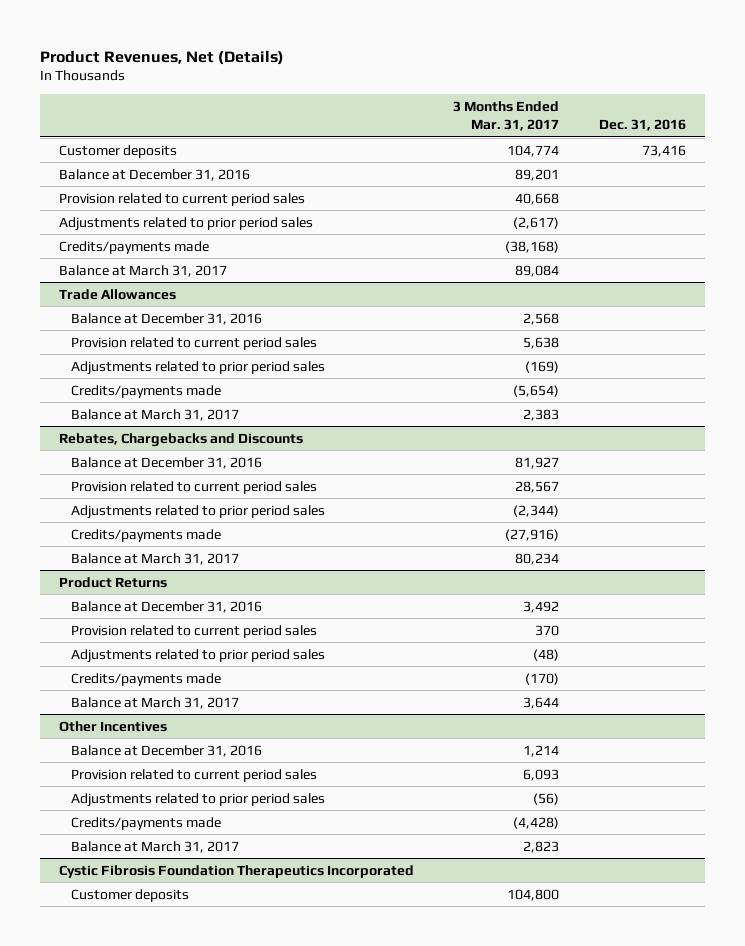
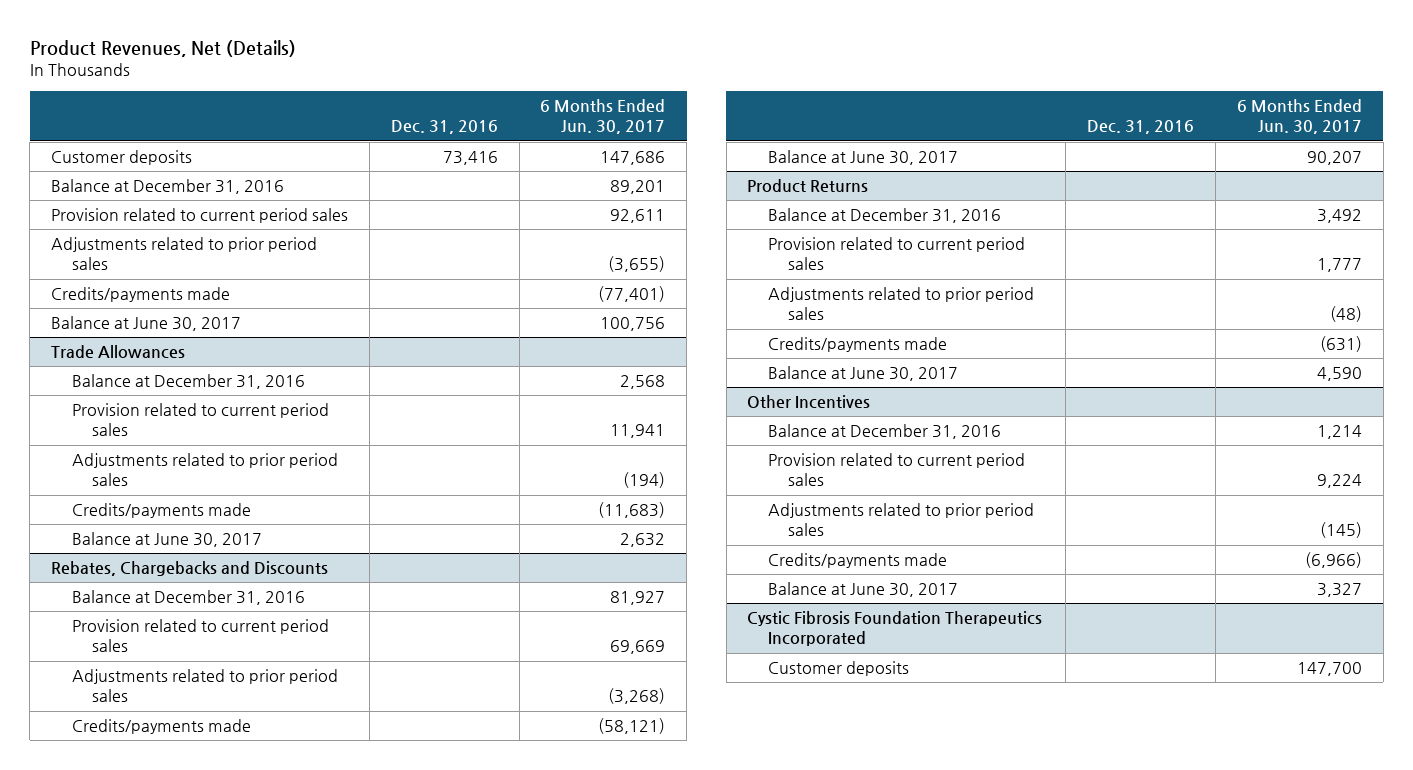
[453,101,560,132] 3 Months Ended Mar. 31, 2017 -> none
none -> [540,99,666,135] 6 Months Ended Jun. 30, 2017
[59,264,228,277] Balance at March 31, 2017 -> [51,316,242,332] Balance at June 30, 2017
[70,408,239,421] Balance at March 31, 2017 -> [71,532,262,548] Balance at June 30, 2017
[70,552,239,565] Balance at March 31, 2017 -> [767,150,958,166] Balance at June 30, 2017
[70,696,239,709] Balance at March 31, 2017 -> [767,366,958,382] Balance at June 30, 2017
[70,840,239,853] Balance at March 31, 2017 -> [767,582,958,598] Balance at June 30, 2017

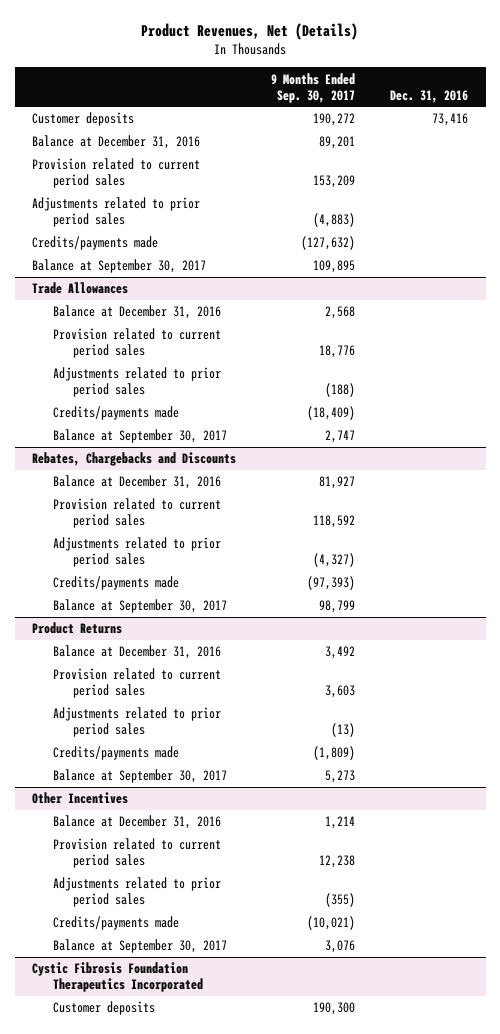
[540,99,666,135] 6 Months Ended Jun. 30, 2017 -> none
none -> [271,72,356,103] 9 Months Ended Sep. 30, 2017
[51,316,242,332] Balance at June 30, 2017 -> [32,259,207,274] Balance at September 30, 2017
[71,532,262,548] Balance at June 30, 2017 -> [52,429,227,444] Balance at September 30, 2017
[767,150,958,166] Balance at June 30, 2017 -> [52,599,227,614] Balance at September 30, 2017
[767,366,958,382] Balance at June 30, 2017 -> [52,769,227,784] Balance at September 30, 2017
[767,582,958,598] Balance at June 30, 2017 -> [52,939,227,954] Balance at September 30, 2017

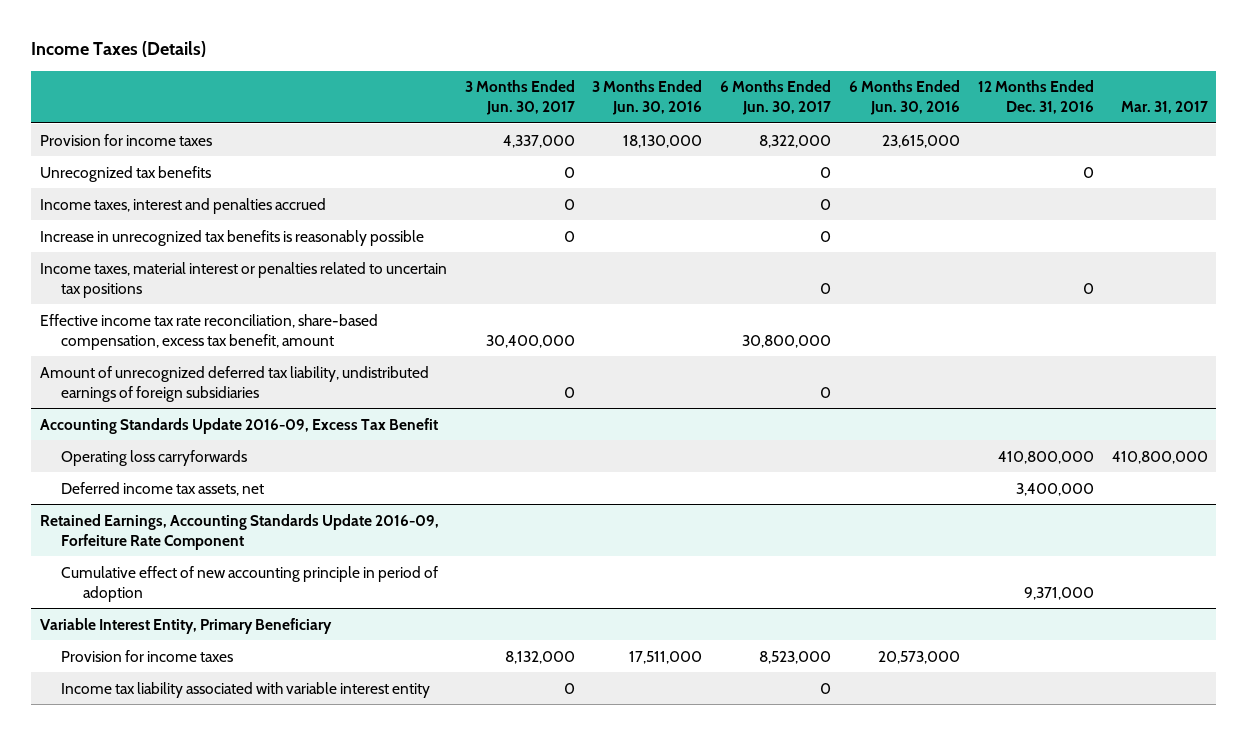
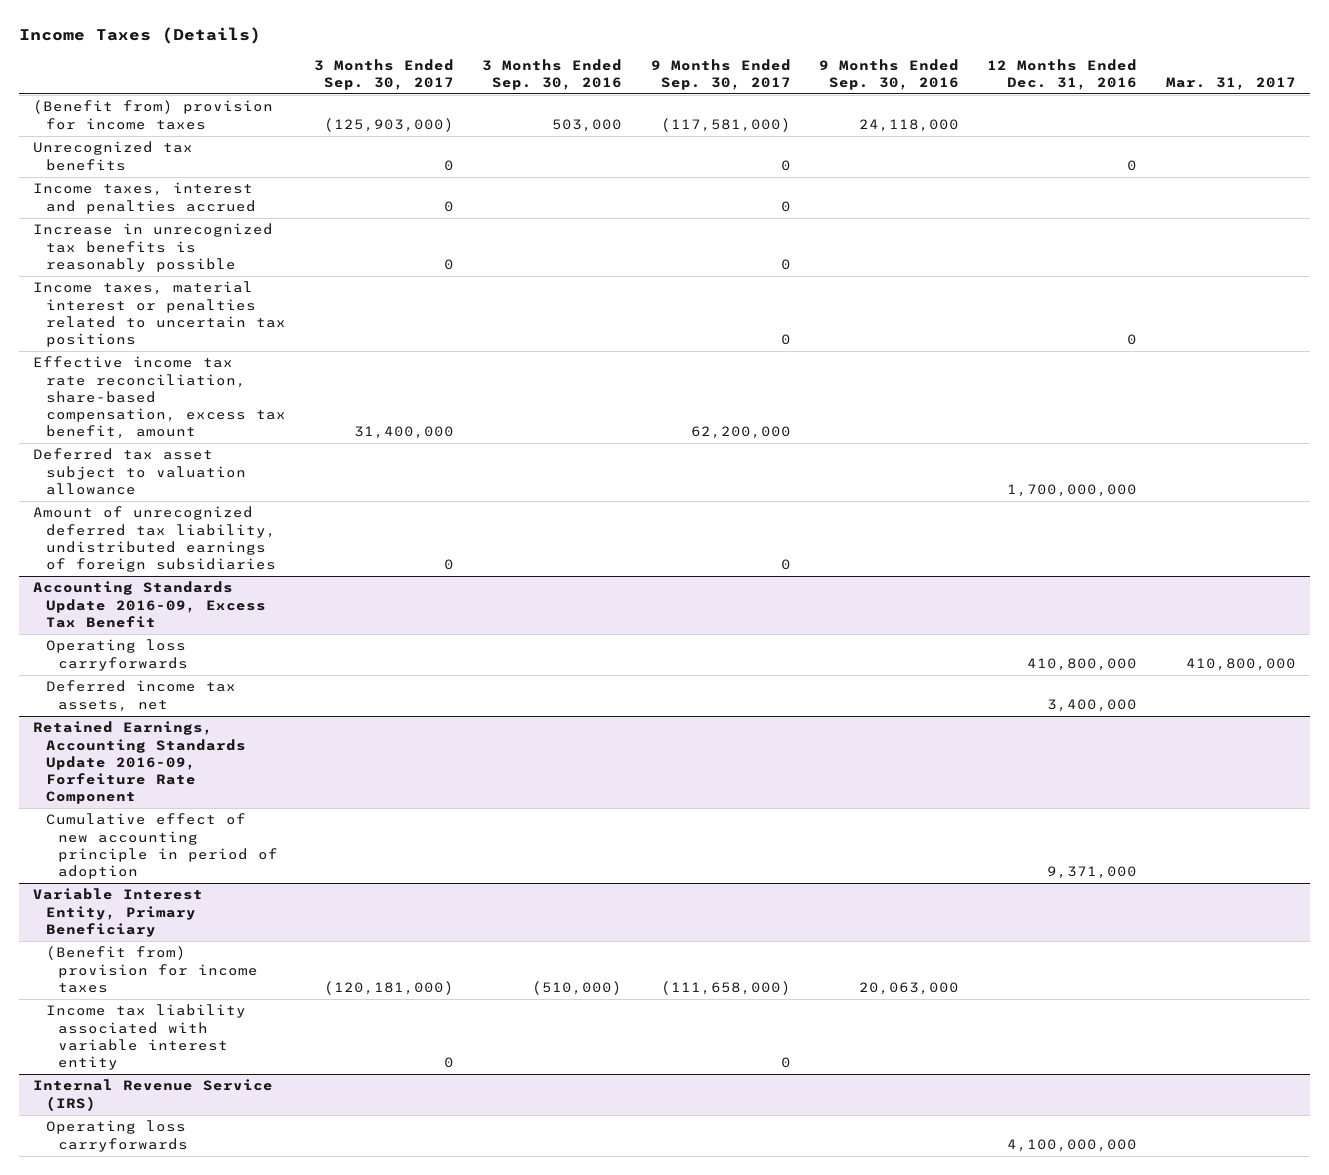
[464,80,575,116] 3 Months Ended Jun. 30, 2017 -> none
[592,80,703,116] 3 Months Ended Jun. 30, 2016 -> none
[720,80,832,116] 6 Months Ended Jun. 30, 2017 -> none
[848,80,960,116] 6 Months Ended Jun. 30, 2016 -> none
none -> [314,58,455,90] 3 Months Ended Sep. 30, 2017
none -> [482,58,623,90] 3 Months Ended Sep. 30, 2016
none -> [650,58,791,90] 9 Months Ended Sep. 30, 2017
none -> [818,58,959,90] 9 Months Ended Sep. 30, 2016
[39,133,212,146] Provision for income taxes -> [33,100,274,130] (Benefit from) provision for income taxes
none -> [33,448,246,495] Deferred tax asset subject to valuation allowance
[61,649,234,662] Provision for income taxes -> [45,946,259,993] (Benefit from) provision for income taxes
none -> [33,1079,274,1111] Internal Revenue Service (IRS)
none -> [45,1120,189,1152] Operating loss carryforwards

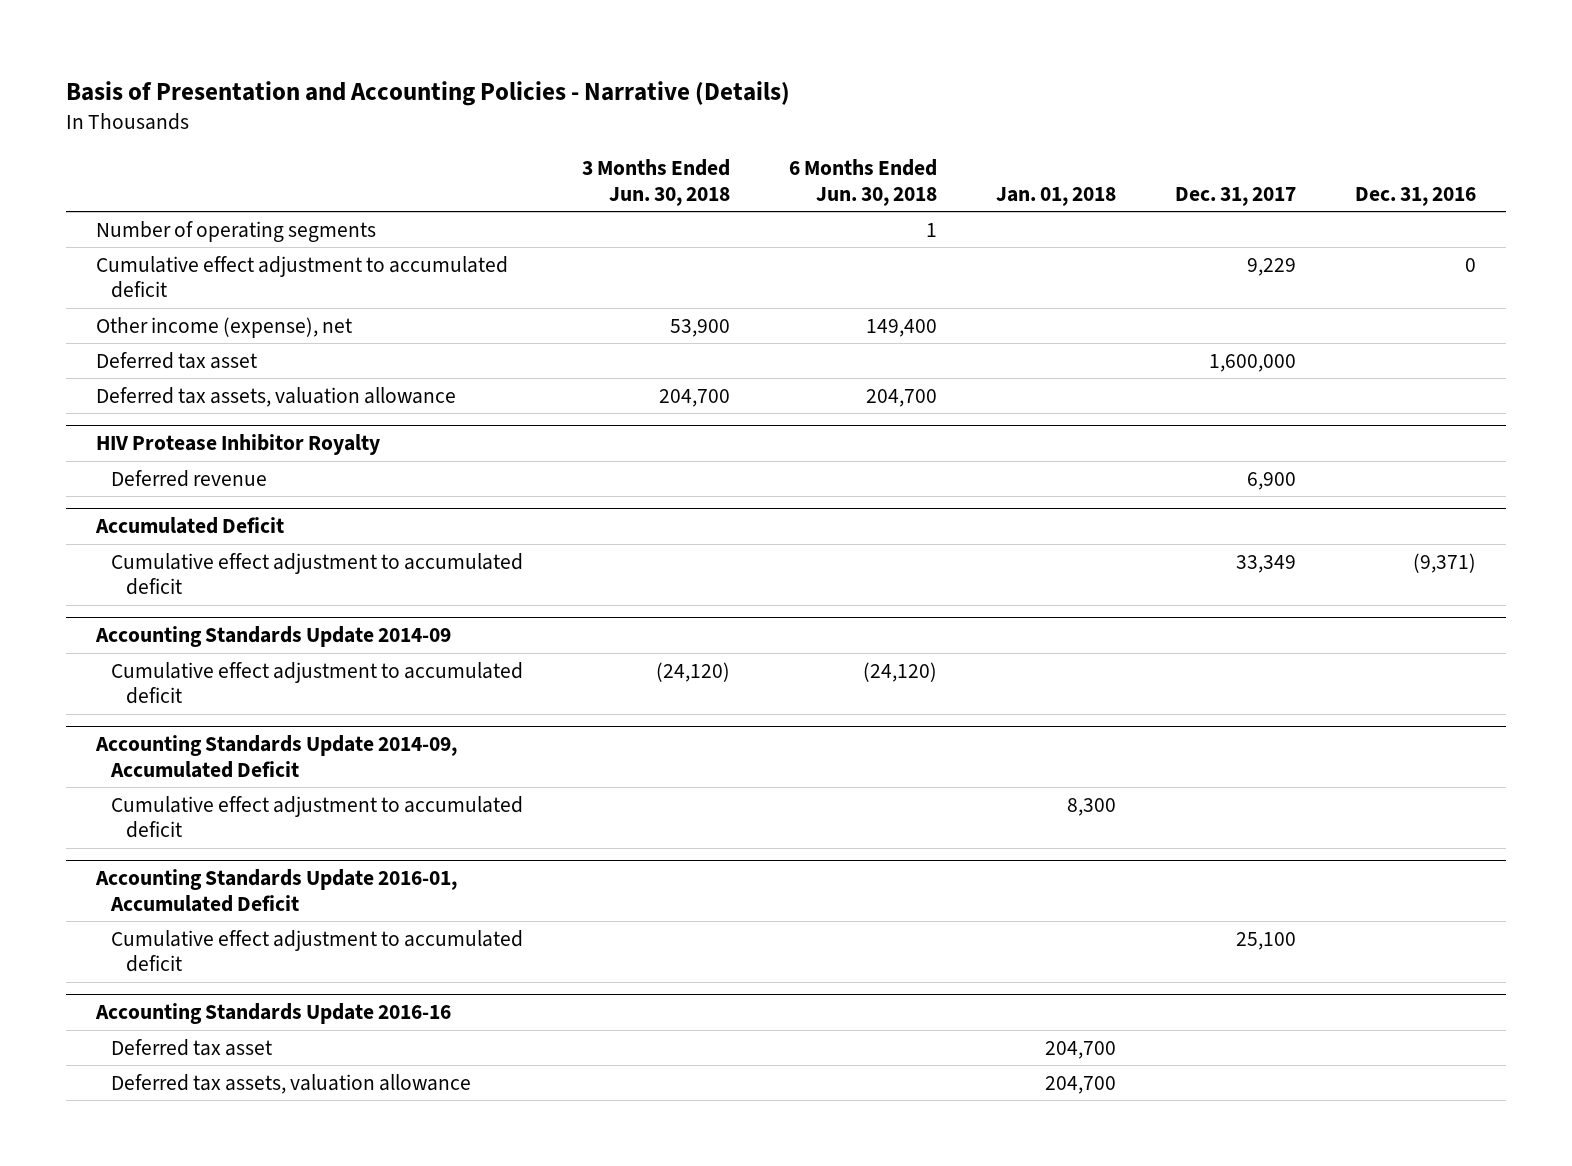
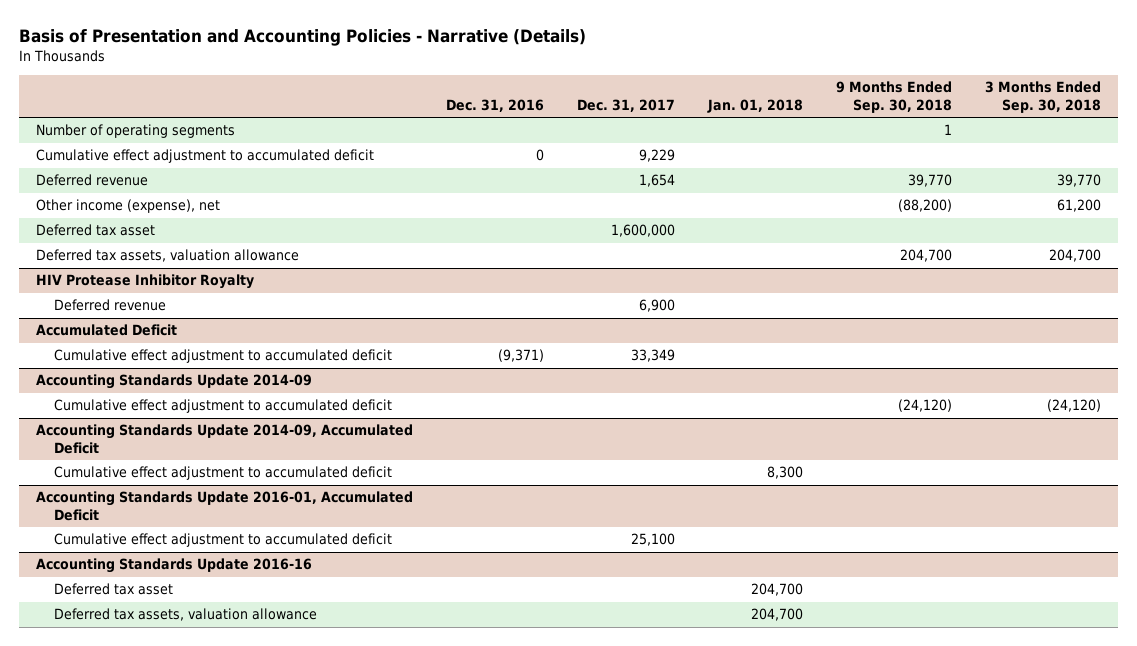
[582,159,731,206] 3 Months Ended Jun. 30, 2018 -> none
[789,159,938,206] 6 Months Ended Jun. 30, 2018 -> none
none -> [836,81,953,114] 9 Months Ended Sep. 30, 2018
none -> [985,81,1102,114] 3 Months Ended Sep. 30, 2018
none -> [36,174,149,187] Deferred revenue

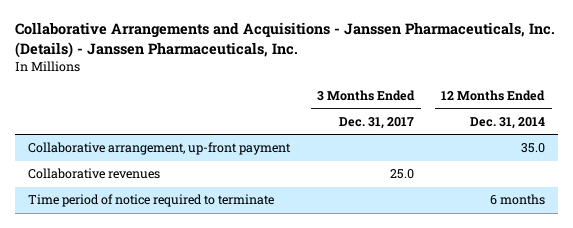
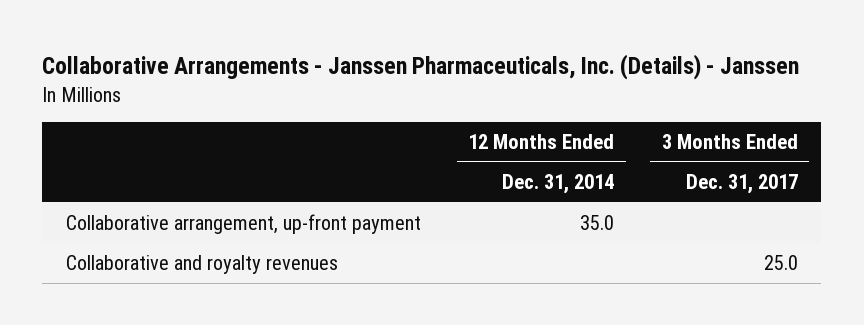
[14,22,555,58] Collaborative Arrangements and Acquisitions - Janssen Pharmaceuticals, Inc. (Details) - Janssen Pharmaceuticals, Inc. -> [42,54,800,81] Collaborative Arrangements - Janssen Pharmaceuticals, Inc. (Details) - Janssen
[28,194,275,208] Time period of notice required to terminate -> none
[28,168,161,180] Collaborative revenues -> [66,255,339,275] Collaborative and royalty revenues

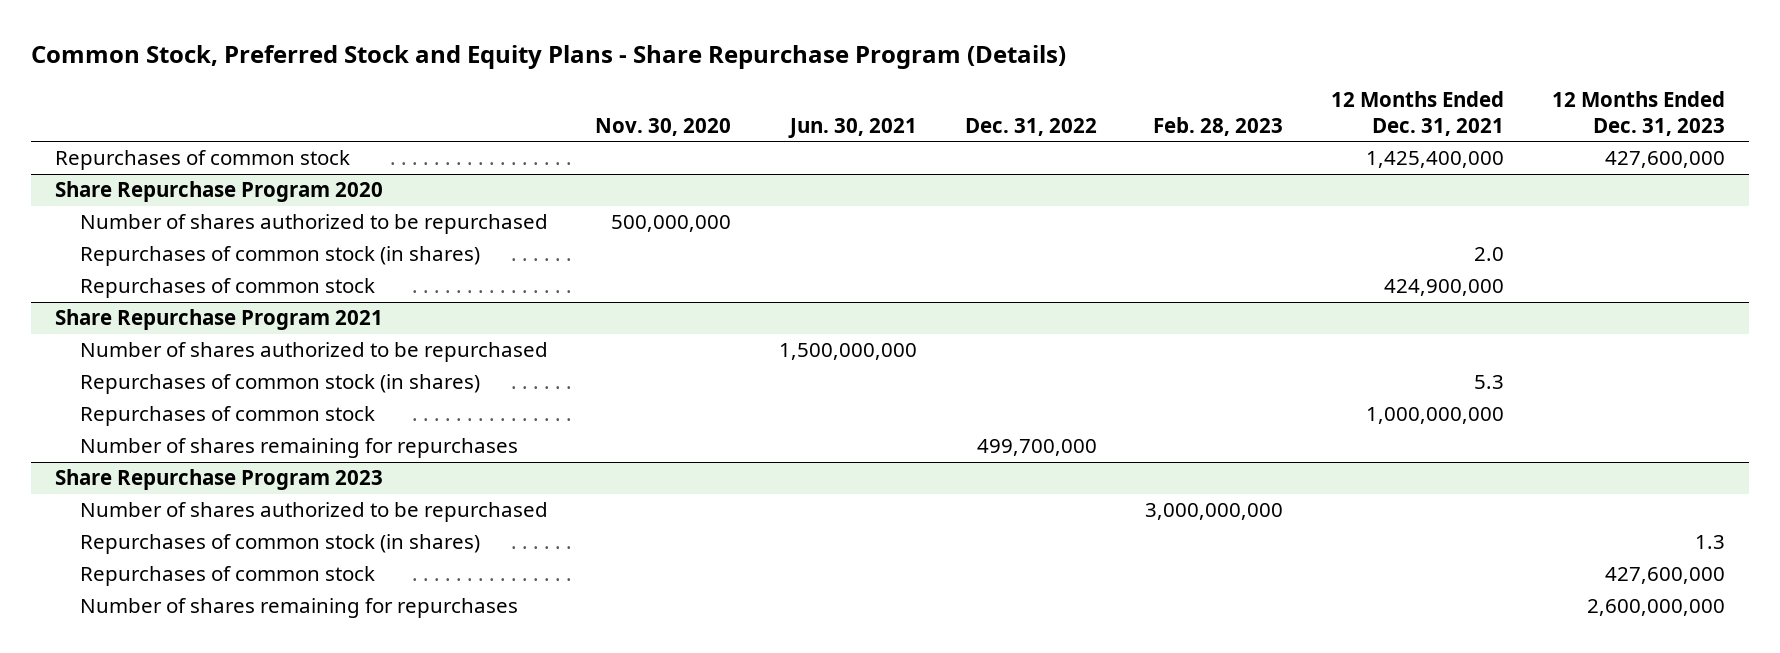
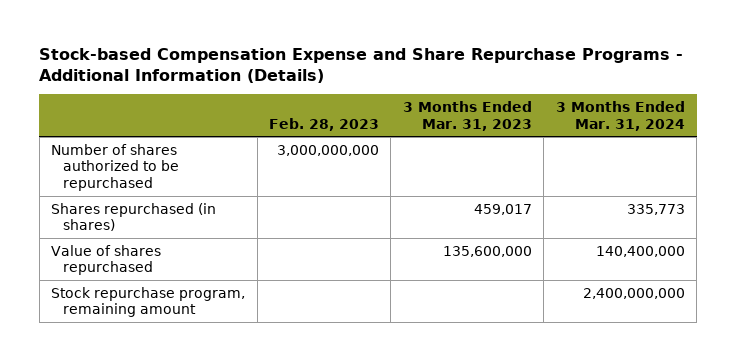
[30,45,1066,70] Common Stock, Preferred Stock and Equity Plans - Share Repurchase Program (Details) -> [39,47,684,83] Stock-based Compensation Expense and Share Repurchase Programs - Additional Information (Details)
[595,117,732,136] Nov. 30, 2020 -> none
[788,117,918,138] Jun. 30, 2021 -> none
[965,117,1098,136] Dec. 31, 2022 -> none
[1331,91,1505,136] 12 Months Ended Dec. 31, 2021 -> none
[1551,91,1725,136] 12 Months Ended Dec. 31, 2023 -> none
none -> [402,100,532,131] 3 Months Ended Mar. 31, 2023
none -> [555,100,685,131] 3 Months Ended Mar. 31, 2024
[54,181,383,203] Share Repurchase Program 2020 -> none
[79,214,548,235] Number of shares authorized to be repurchased -> none
[79,246,480,267] Repurchases of common stock (in shares) -> none
[79,278,375,299] Repurchases of common stock -> none
[54,309,383,331] Share Repurchase Program 2021 -> none
[79,342,548,363] Number of shares authorized to be repurchased -> none
[79,374,480,395] Repurchases of common stock (in shares) -> none
[79,406,375,427] Repurchases of common stock -> none
[79,438,518,459] Number of shares remaining for repurchases -> none
[54,469,383,491] Share Repurchase Program 2023 -> none
[79,502,548,523] Number of shares authorized to be repurchased -> none
[79,534,480,555] Repurchases of common stock (in shares) -> none
[79,566,375,587] Repurchases of common stock -> none
[79,598,518,619] Number of shares remaining for repurchases -> none
none -> [51,143,180,192] Number of shares authorized to be repurchased
none -> [51,202,217,232] Shares repurchased (in shares)
[54,150,350,171] Repurchases of common stock -> [51,244,162,276] Value of shares repurchased
none -> [51,286,246,318] Stock repurchase program, remaining amount

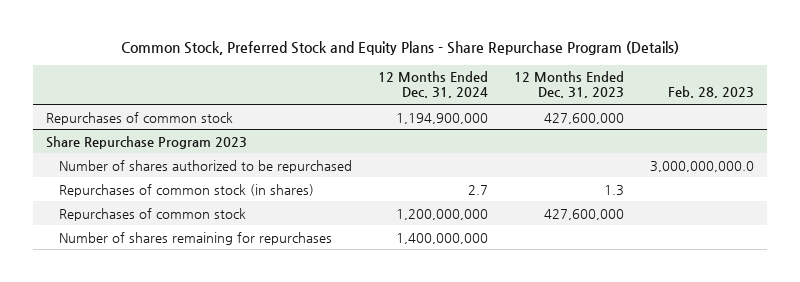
[39,47,684,83] Stock-based Compensation Expense and Share Repurchase Programs - Additional Information (Details) -> [121,41,680,56] Common Stock, Preferred Stock and Equity Plans - Share Repurchase Program (Details)
[402,100,532,131] 3 Months Ended Mar. 31, 2023 -> none
[555,100,685,131] 3 Months Ended Mar. 31, 2024 -> none
none -> [378,71,489,99] 12 Months Ended Dec. 31, 2024
none -> [514,71,625,99] 12 Months Ended Dec. 31, 2023
[51,143,180,192] Number of shares authorized to be repurchased -> none
[51,202,217,232] Shares repurchased (in shares) -> none
[51,286,246,318] Stock repurchase program, remaining amount -> none
[51,244,162,276] Value of shares repurchased -> [46,111,234,125] Repurchases of common stock
none -> [46,135,248,149] Share Repurchase Program 2023
none -> [59,159,353,173] Number of shares authorized to be repurchased
none -> [59,183,315,197] Repurchases of common stock (in shares)
none -> [59,207,247,221] Repurchases of common stock
none -> [59,231,333,245] Number of shares remaining for repurchases

